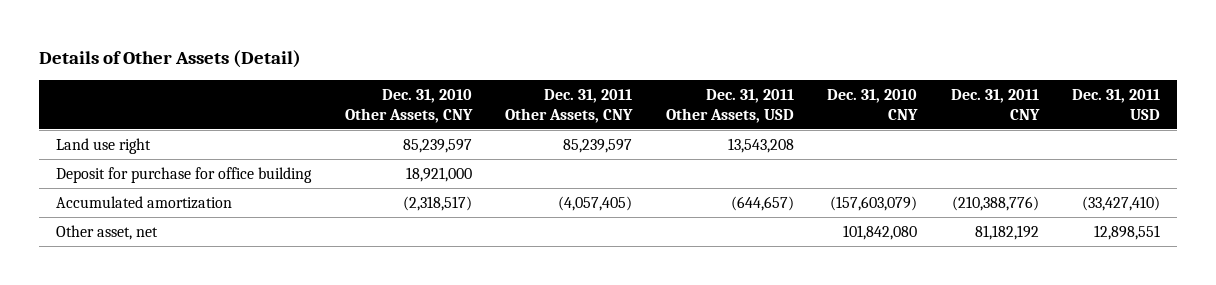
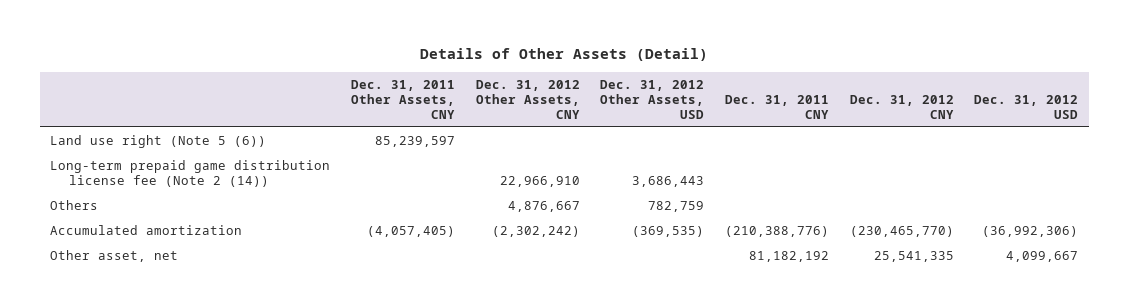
[344,89,473,123] Dec. 31, 2010 Other Assets, CNY -> none
[665,89,794,123] Dec. 31, 2011 Other Assets, USD -> none
[827,89,919,120] Dec. 31, 2010 CNY -> none
[1071,89,1160,120] Dec. 31, 2011 USD -> none
none -> [475,80,580,120] Dec. 31, 2012 Other Assets, CNY
none -> [600,80,705,120] Dec. 31, 2012 Other Assets, USD
none -> [849,95,954,120] Dec. 31, 2012 CNY
none -> [974,95,1079,120] Dec. 31, 2012 USD
[56,166,313,183] Deposit for purchase for office building -> none
[56,137,152,154] Land use right -> [50,134,267,148] Land use right (Note 5 (6))
none -> [50,159,331,187] Long-term prepaid game distribution license fee (Note 2 (14))
none -> [50,199,99,210] Others

